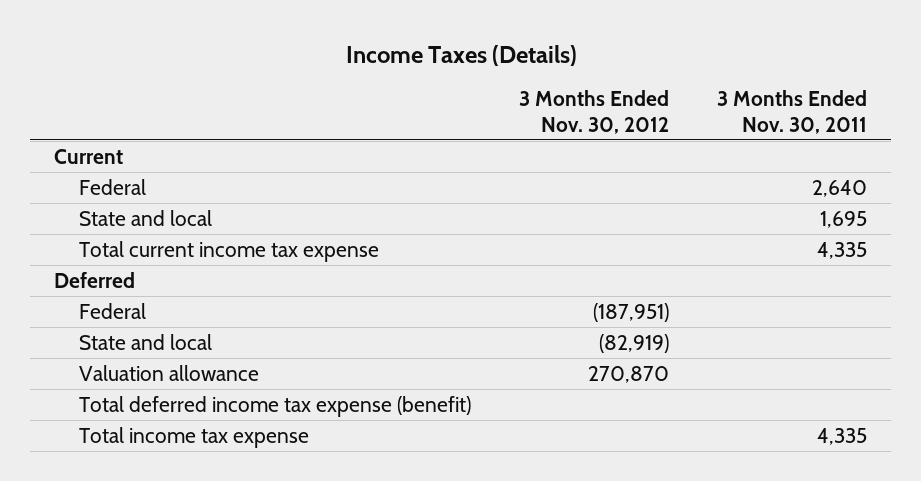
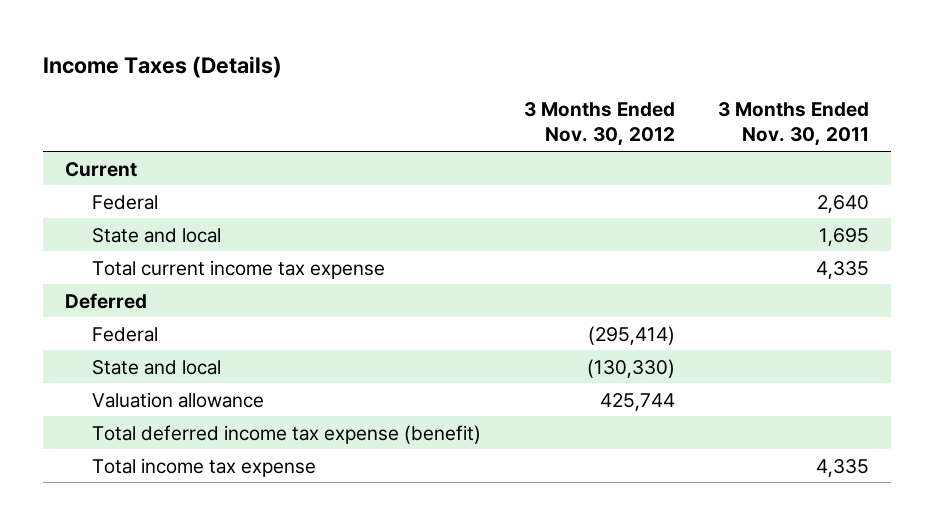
[593,302,670,322] (187,951) -> [588,325,676,345] (295,414)
[599,333,670,353] (82,919) -> [587,358,676,378] (130,330)
[588,365,670,383] 270,870 -> [600,392,676,411] 425,744

